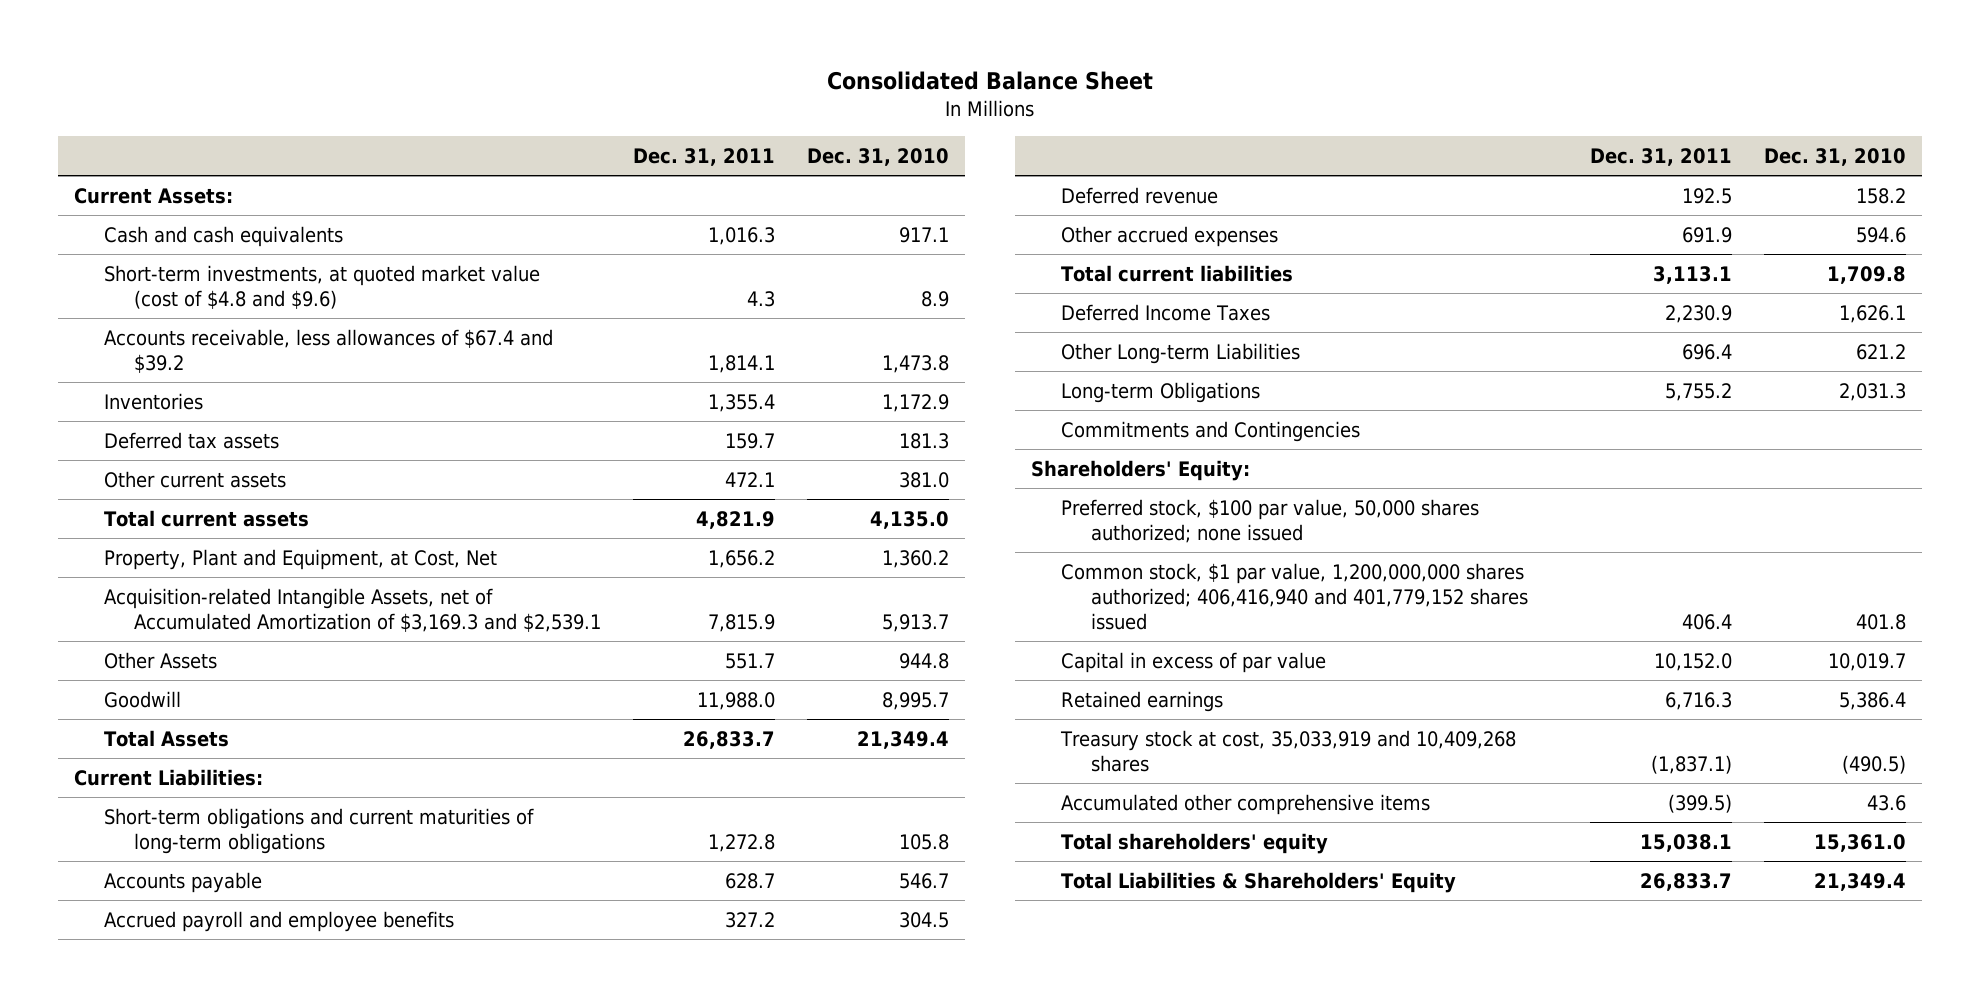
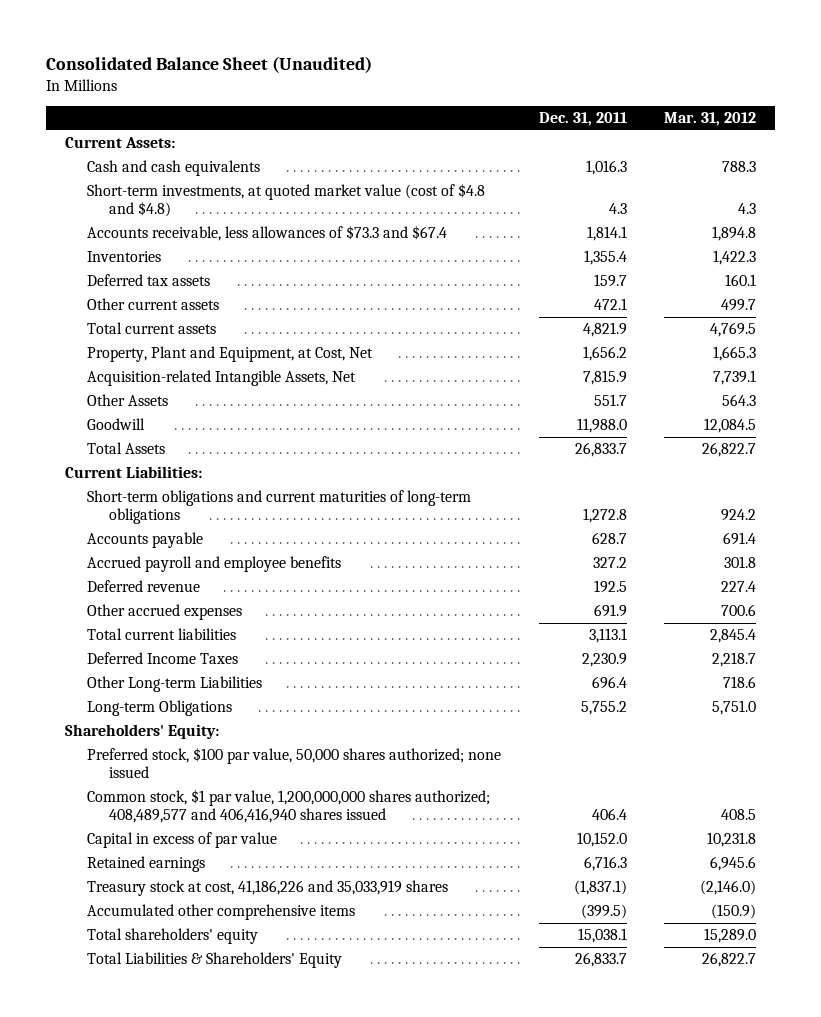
[826,70,1153,90] Consolidated Balance Sheet -> [46,55,373,73] Consolidated Balance Sheet (Unaudited)
[807,147,950,166] Dec. 31, 2010 -> none
none -> [664,112,757,127] Mar. 31, 2012
[104,265,541,309] Short-term investments, at quoted market value (cost of $4.8 and $9.6) -> [87,183,486,217] Short-term investments, at quoted market value (cost of $4.8 and $4.8)
[104,329,554,373] Accounts receivable, less allowances of $67.4 and $39.2 -> [87,225,448,242] Accounts receivable, less allowances of $73.3 and $67.4
[104,588,602,632] Acquisition-related Intangible Assets, net of Accumulated Amortization of $3,169.3 and $2,539.1 -> [87,370,357,387] Acquisition-related Intangible Assets, Net
[1060,421,1360,443] Commitments and Contingencies -> none
[1060,563,1529,630] Common stock, $1 par value, 1,200,000,000 shares authorized; 406,416,940 and 401,779,152 shares issued -> [87,789,491,823] Common stock, $1 par value, 1,200,000,000 shares authorized; 408,489,577 and 406,416,940 shares issued
[1059,730,1516,772] Treasury stock at cost, 35,033,919 and 10,409,268 shares -> [87,880,449,897] Treasury stock at cost, 41,186,226 and 35,033,919 shares

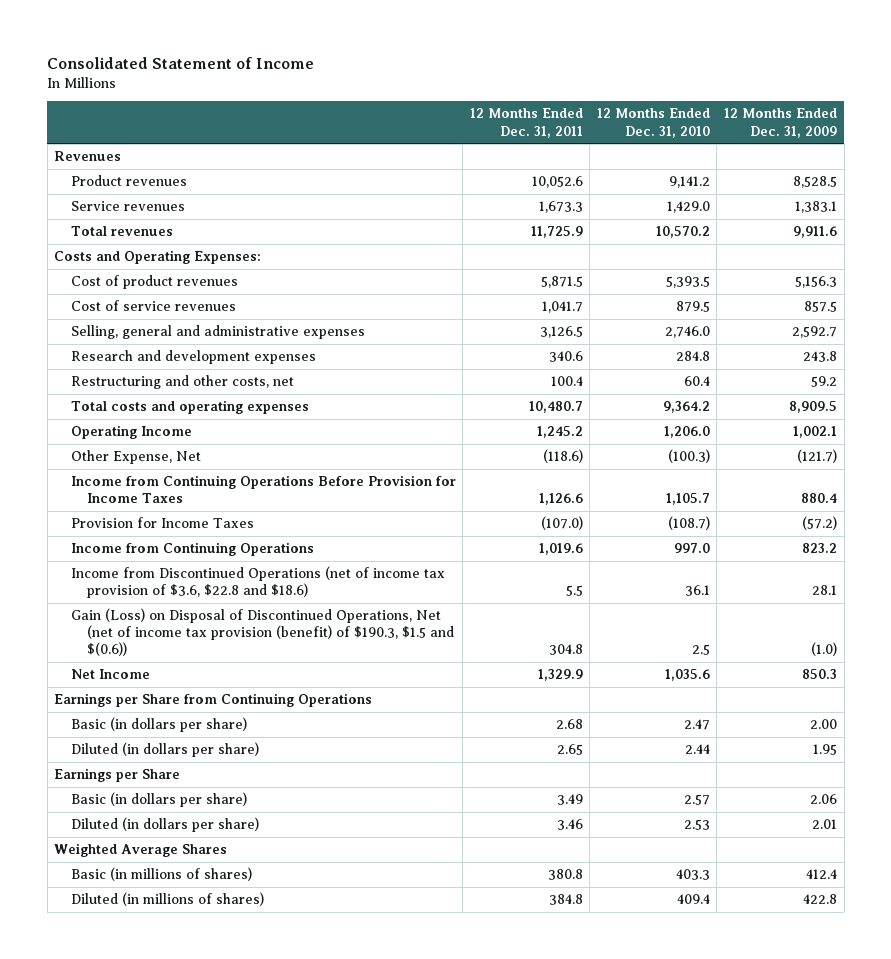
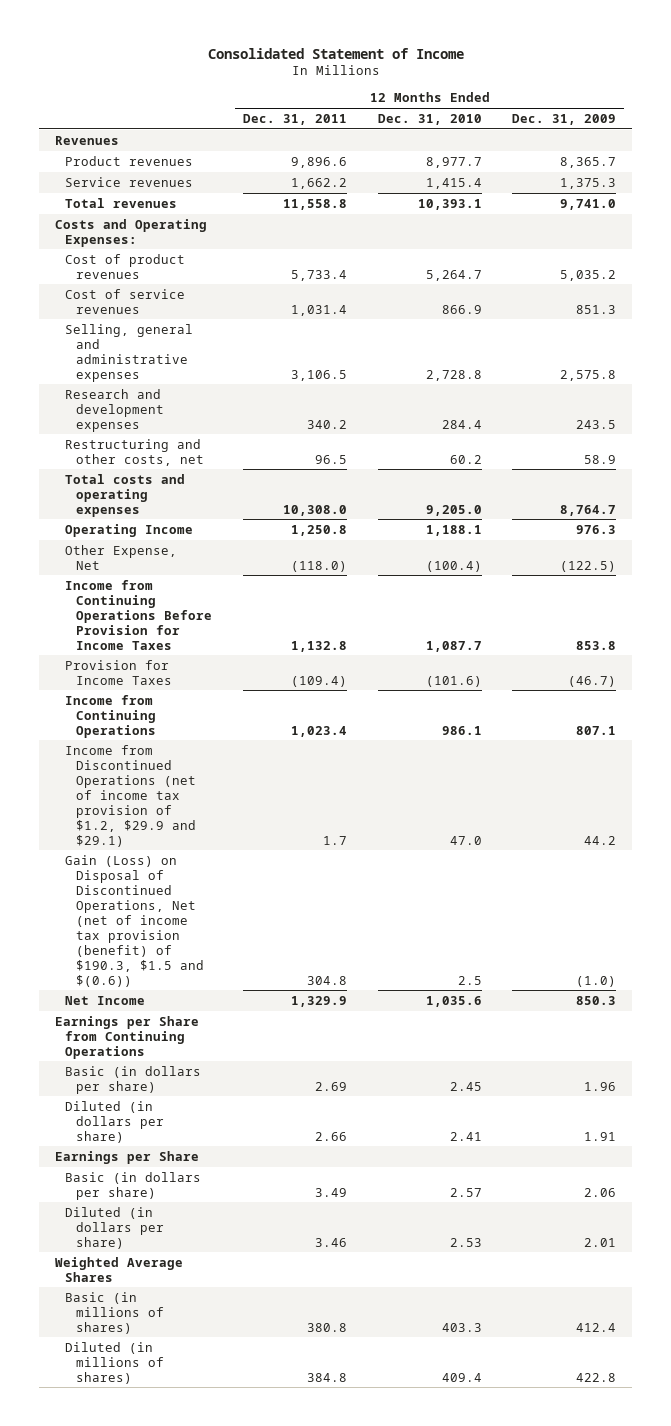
[531,176,583,189] 10,052.6 -> [290,156,347,168] 9,896.6
[668,176,710,189] 9,141.2 -> [425,156,482,168] 8,977.7
[793,176,838,189] 8,528.5 -> [560,156,617,168] 8,365.7
[538,201,583,214] 1,673.3 -> [290,177,347,189] 1,662.2
[666,201,710,214] 1,429.0 -> [425,177,482,189] 1,415.4
[795,201,838,214] 1,383.1 -> [560,177,617,189] 1,375.3
[530,226,583,239] 11,725.9 -> [282,198,347,210] 11,558.8
[655,226,710,239] 10,570.2 -> [417,198,482,210] 10,393.1
[793,226,838,239] 9,911.6 -> [560,198,617,210] 9,741.0
[540,276,583,289] 5,871.5 -> [290,269,347,281] 5,733.4
[665,276,710,289] 5,393.5 -> [425,269,482,281] 5,264.7
[795,276,838,289] 5,156.3 -> [560,269,617,281] 5,035.2
[541,301,583,314] 1,041.7 -> [290,304,347,316] 1,031.4
[675,301,710,313] 879.5 -> [441,304,482,314] 866.9
[804,301,838,313] 857.5 -> [576,304,617,314] 851.3
[539,326,583,339] 3,126.5 -> [290,369,347,381] 3,106.5
[664,326,710,339] 2,746.0 -> [425,369,482,381] 2,728.8
[792,326,838,339] 2,592.7 -> [560,369,617,381] 2,575.8
[548,351,583,363] 340.6 -> [306,419,347,429] 340.2
[675,351,710,362] 284.8 -> [441,419,482,429] 284.4
[803,351,838,363] 243.8 -> [576,419,617,429] 243.5
[550,376,583,387] 100.4 -> [314,454,347,464] 96.5
[683,376,710,387] 60.4 -> [449,454,482,464] 60.2
[811,376,838,388] 59.2 -> [584,454,617,464] 58.9
[528,401,583,414] 10,480.7 -> [282,504,347,516] 10,308.0
[662,401,710,414] 9,364.2 -> [425,504,482,516] 9,205.0
[789,401,838,414] 8,909.5 -> [560,504,617,516] 8,764.7
[536,426,583,439] 1,245.2 -> [290,524,347,536] 1,250.8
[663,426,710,439] 1,206.0 -> [425,524,482,536] 1,188.1
[793,426,838,439] 1,002.1 -> [576,524,617,534] 976.3
[542,449,583,464] (118.6) -> [290,560,347,572] (118.0)
[667,449,710,464] (100.3) -> [425,560,482,572] (100.4)
[797,449,838,464] (121.7) -> [560,560,617,572] (122.5)
[538,493,583,506] 1,126.6 -> [290,640,347,652] 1,132.8
[665,493,710,506] 1,105.7 -> [425,640,482,652] 1,087.7
[801,493,838,504] 880.4 -> [576,640,617,650] 853.8
[540,516,583,531] (107.0) -> [290,675,347,687] (109.4)
[667,516,710,531] (108.7) -> [425,675,482,687] (101.6)
[802,516,838,531] (57.2) -> [568,675,617,687] (46.7)
[538,543,583,556] 1,019.6 -> [290,725,347,737] 1,023.4
[673,543,710,554] 997.0 -> [441,725,482,735] 986.1
[802,543,838,554] 823.2 -> [576,725,617,735] 807.1
[70,566,445,599] Income from Discontinued Operations (net of income tax provision of $3.6, $22.8 and $18.6) -> [65,744,196,847] Income from Discontinued Operations (net of income tax provision of $1.2, $29.9 and $29.1)
[565,585,583,597] 5.5 -> [322,835,347,845] 1.7
[684,585,710,597] 36.1 -> [449,835,482,845] 47.0
[812,585,838,596] 28.1 -> [584,835,617,845] 44.2
[555,719,583,730] 2.68 -> [314,1081,347,1091] 2.69
[683,719,710,731] 2.47 -> [449,1081,482,1091] 2.45
[810,719,838,730] 2.00 -> [584,1081,617,1091] 1.96
[556,744,583,756] 2.65 -> [314,1131,347,1141] 2.66
[684,744,710,755] 2.44 -> [449,1131,482,1141] 2.41
[813,744,838,756] 1.95 -> [584,1131,617,1141] 1.91

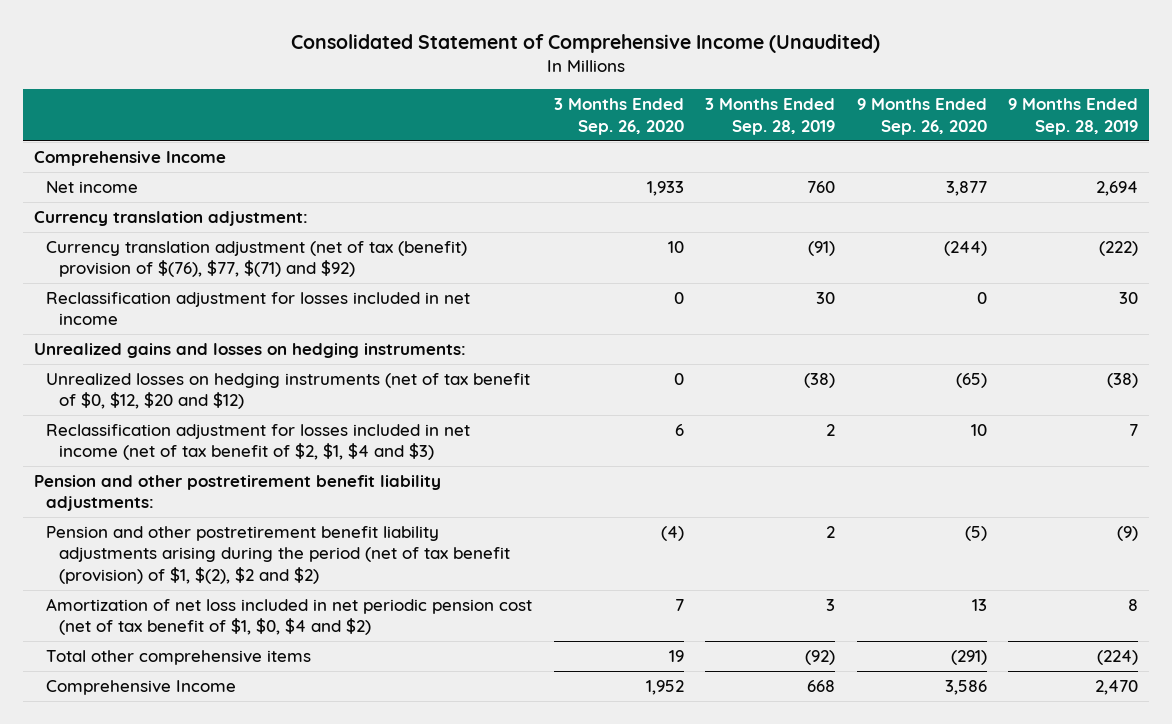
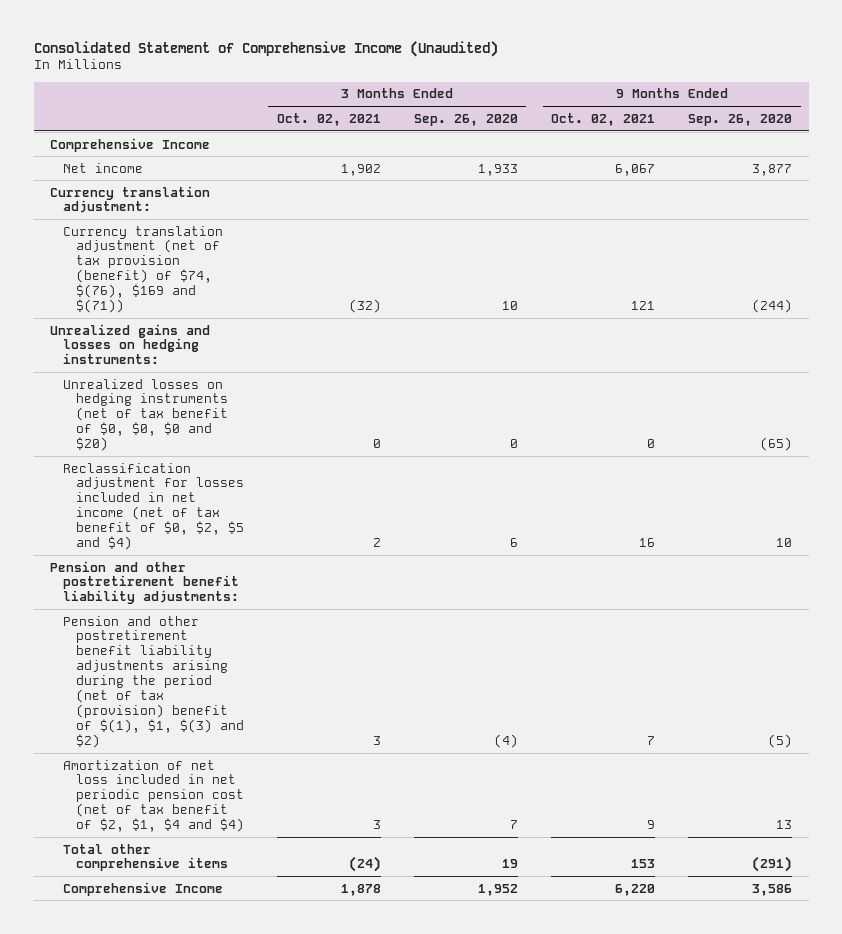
[705,98,836,135] 3 Months Ended Sep. 28, 2019 -> none
[1008,98,1139,135] 9 Months Ended Sep. 28, 2019 -> none
none -> [276,112,381,126] Oct. 02, 2021
none -> [551,112,656,126] Oct. 02, 2021
[46,292,471,326] Reclassification adjustment for losses included in net income -> none
[46,241,468,278] Currency translation adjustment (net of tax (benefit) provision of $(76), $77, $(71) and $92) -> [62,225,223,314] Currency translation adjustment (net of tax provision (benefit) of $74, $(76), $169 and $(71))
[46,373,531,410] Unrealized losses on hedging instruments (net of tax benefit of $0, $12, $20 and $12) -> [62,378,228,452] Unrealized losses on hedging instruments (net of tax benefit of $0, $0, $0 and $20)
[46,424,471,461] Reclassification adjustment for losses included in net income (net of tax benefit of $2, $1, $4 and $3) -> [62,462,244,551] Reclassification adjustment for losses included in net income (net of tax benefit of $0, $2, $5 and $4)
[46,526,511,584] Pension and other postretirement benefit liability adjustments arising during the period (net of tax benefit (provision) of $1, $(2), $2 and $2) -> [62,615,244,749] Pension and other postretirement benefit liability adjustments arising during the period (net of tax (provision) benefit of $(1), $1, $(3) and $2)
[46,598,533,636] Amortization of net loss included in net periodic pension cost (net of tax benefit of $1, $0, $4 and $2) -> [62,759,244,833] Amortization of net loss included in net periodic pension cost (net of tax benefit of $2, $1, $4 and $4)

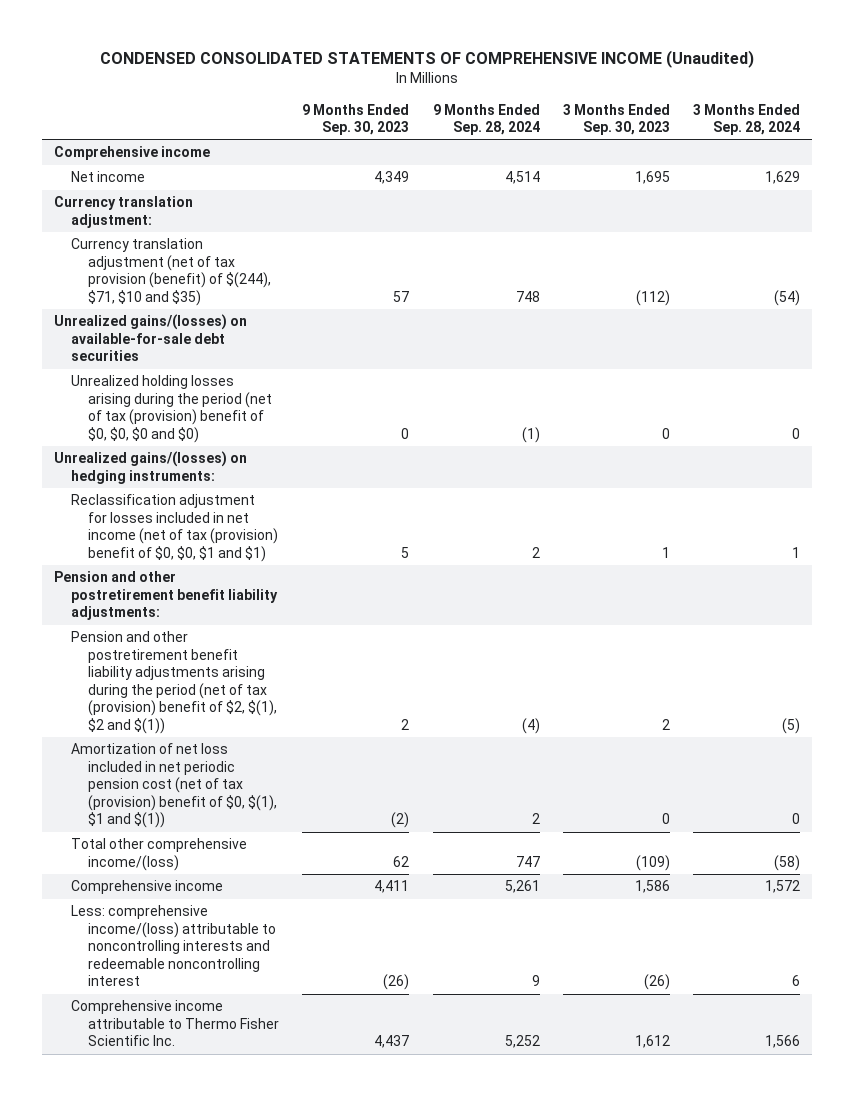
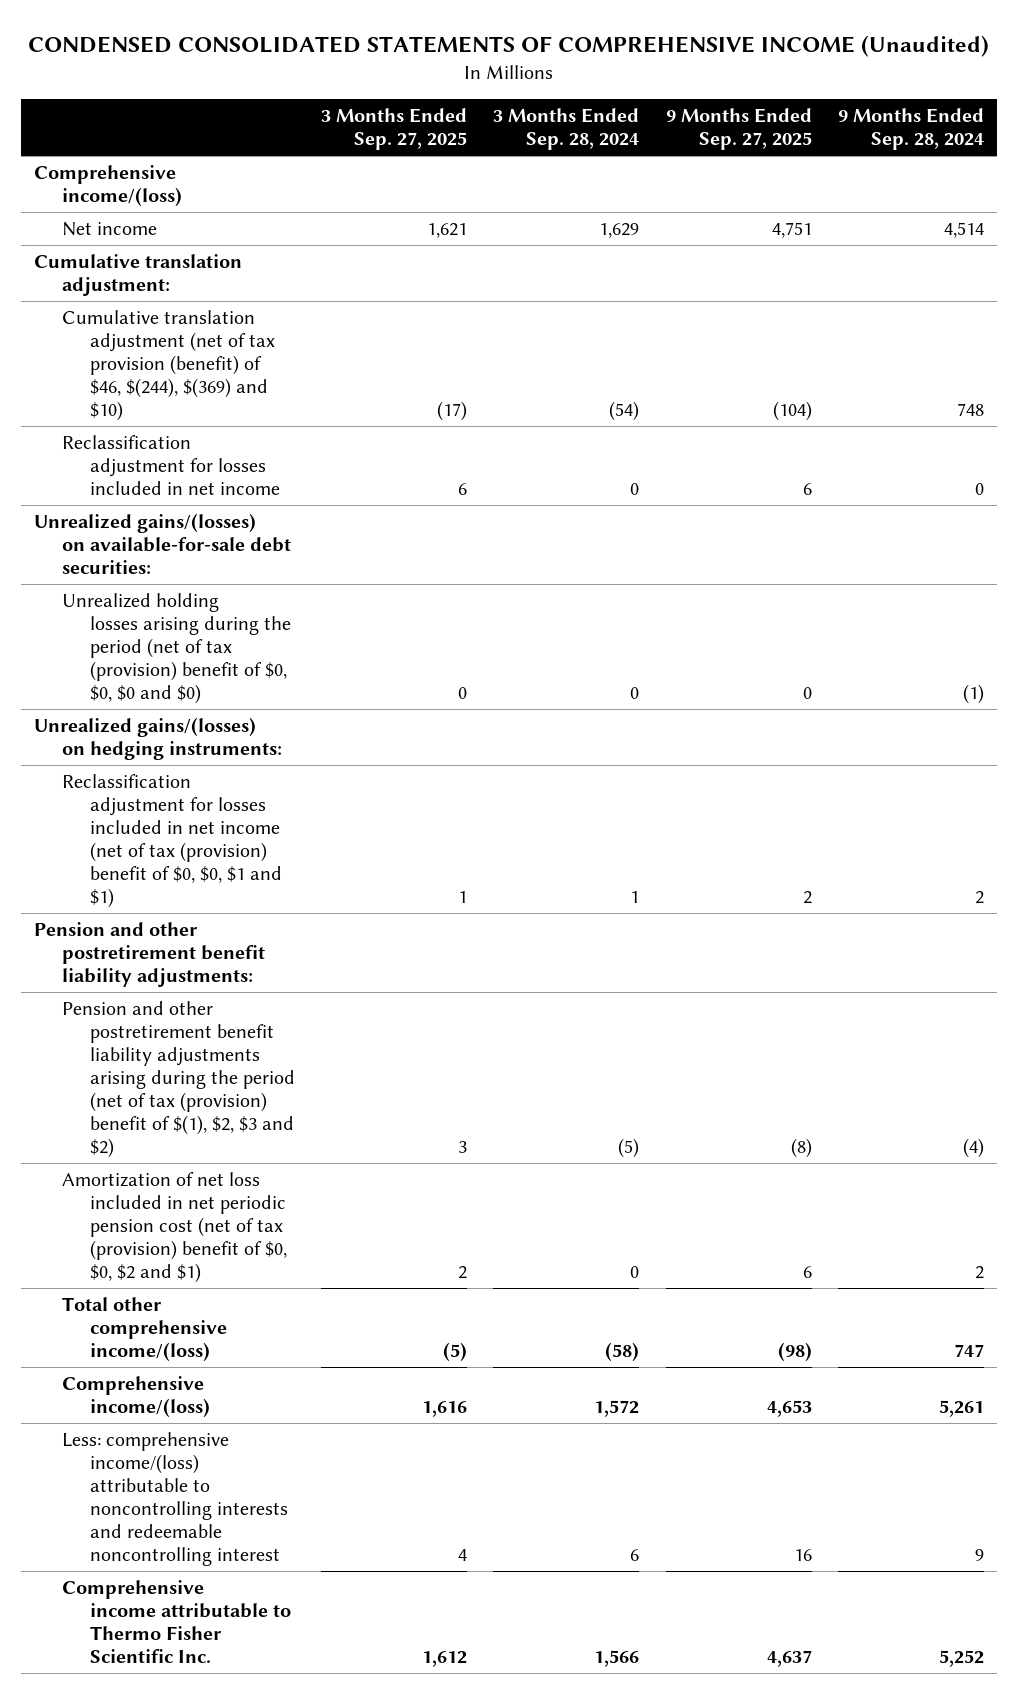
[302,103,410,136] 9 Months Ended Sep. 30, 2023 -> none
[562,103,670,136] 3 Months Ended Sep. 30, 2023 -> none
none -> [321,108,468,151] 3 Months Ended Sep. 27, 2025
none -> [665,108,812,151] 9 Months Ended Sep. 27, 2025
[53,146,210,161] Comprehensive income -> [34,165,183,208] Comprehensive income/(loss)
[53,196,193,228] Currency translation adjustment: -> [34,254,243,297] Cumulative translation adjustment:
[71,238,272,306] Currency translation adjustment (net of tax provision (benefit) of $(244), $71, $10 and $35) -> [62,310,276,422] Cumulative translation adjustment (net of tax provision (benefit) of $46, $(244), $(369) and $10)
none -> [62,435,281,496] Reclassification adjustment for losses included in net income
[53,314,247,362] Unrealized gains/(losses) on available-for-sale debt securities -> [34,513,292,575] Unrealized gains/(losses) on available-for-sale debt securities:
[71,631,278,734] Pension and other postretirement benefit liability adjustments arising during the period (net of tax (provision) benefit of $2, $(1), $2 and $(1)) -> [62,1001,296,1159] Pension and other postretirement benefit liability adjustments arising during the period (net of tax (provision) benefit of $(1), $2, $3 and $2)
[71,743,278,829] Amortization of net loss included in net periodic pension cost (net of tax (provision) benefit of $0, $(1), $1 and $(1)) -> [62,1172,288,1284] Amortization of net loss included in net periodic pension cost (net of tax (provision) benefit of $0, $0, $2 and $1)
[71,880,224,895] Comprehensive income -> [62,1376,211,1419] Comprehensive income/(loss)

